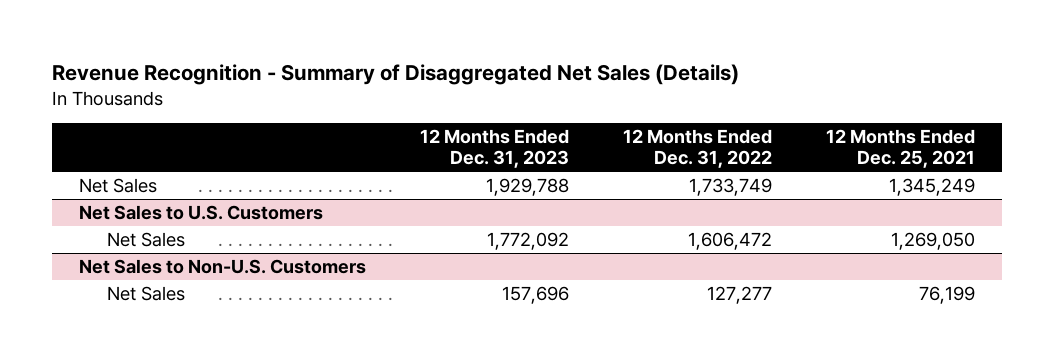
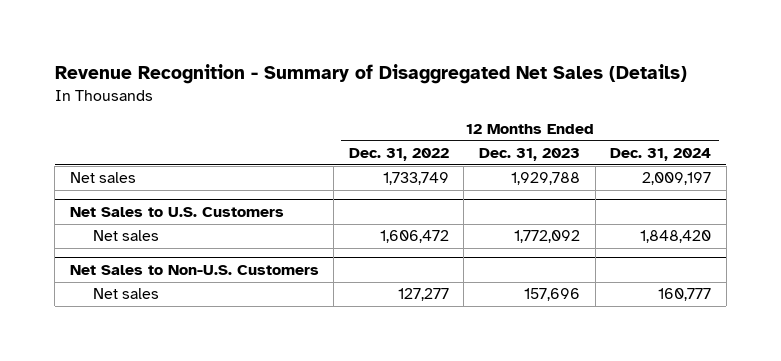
[826,128,976,169] 12 Months Ended Dec. 25, 2021 -> none
none -> [610,148,712,162] Dec. 31, 2024
[78,177,157,193] Net Sales -> [69,172,136,184] Net sales
[107,231,186,247] Net Sales -> [92,230,159,242] Net sales
[107,285,186,301] Net Sales -> [92,288,159,300] Net sales

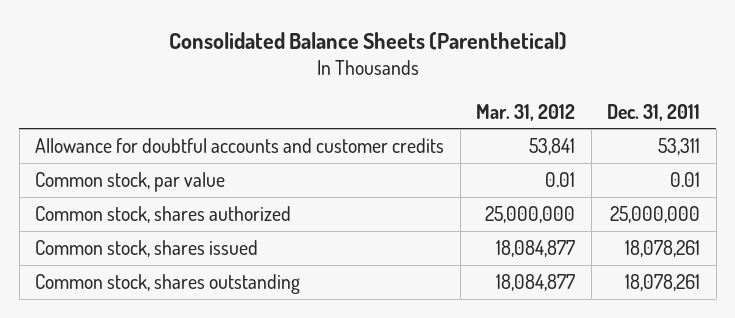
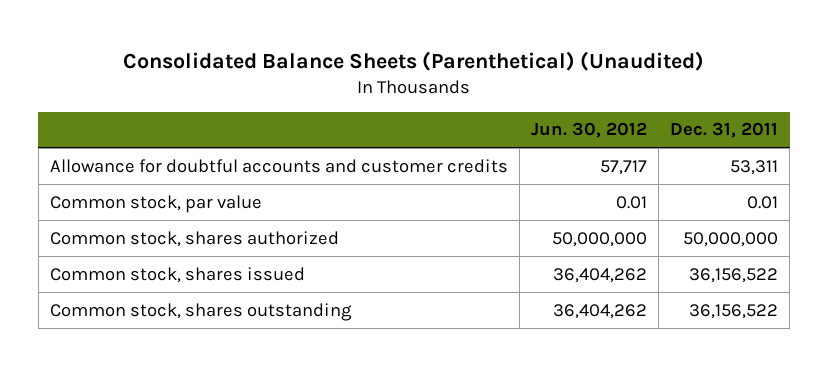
[168,32,567,51] Consolidated Balance Sheets (Parenthetical) -> [123,50,705,71] Consolidated Balance Sheets (Parenthetical) (Unaudited)
[476,103,576,121] Mar. 31, 2012 -> none
none -> [531,122,648,139] Jun. 30, 2012
[610,205,701,223] 25,000,000 -> [683,231,779,247] 50,000,000
[625,239,701,257] 18,078,261 -> [689,267,779,283] 36,156,522
[625,273,701,291] 18,078,261 -> [689,303,779,319] 36,156,522

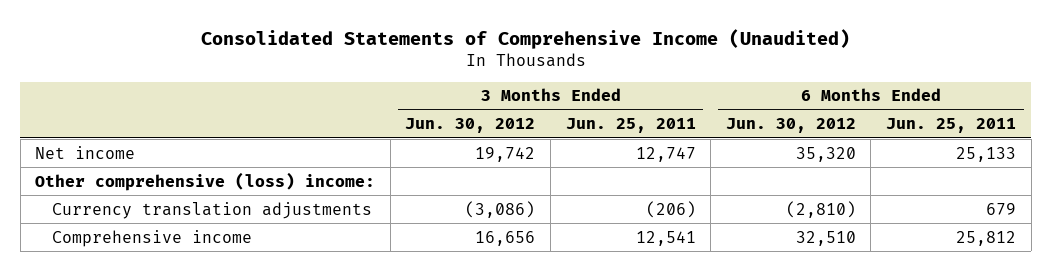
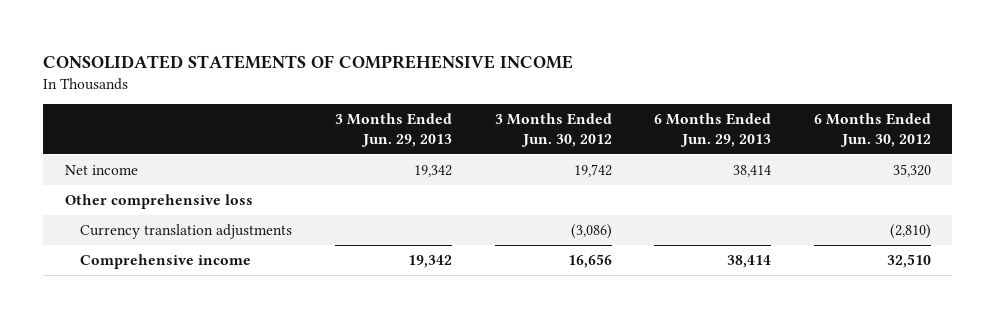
[200,28,850,49] Consolidated Statements of Comprehensive Income (Unaudited) -> [43,54,574,69] CONSOLIDATED STATEMENTS OF COMPREHENSIVE INCOME
[565,118,696,134] Jun. 25, 2011 -> none
[886,118,1017,134] Jun. 25, 2011 -> none
none -> [335,113,453,148] 3 Months Ended Jun. 29, 2013
none -> [654,113,772,148] 6 Months Ended Jun. 29, 2013
[35,171,376,191] Other comprehensive (loss) income: -> [64,194,253,210] Other comprehensive loss

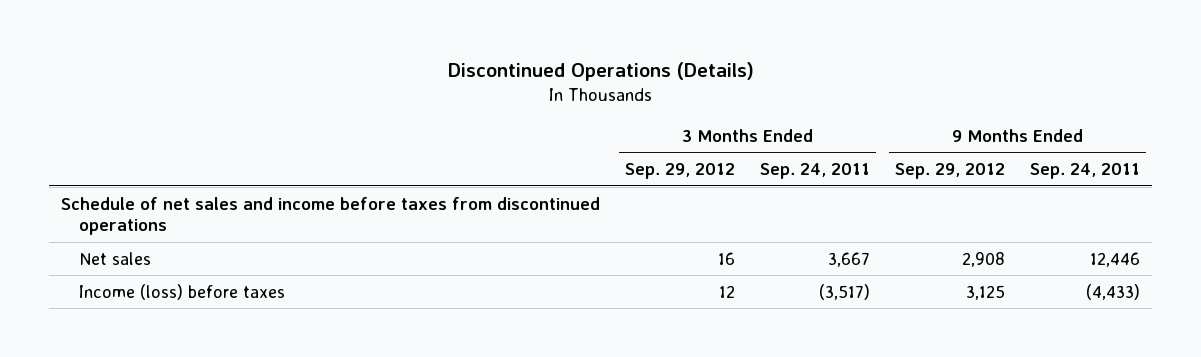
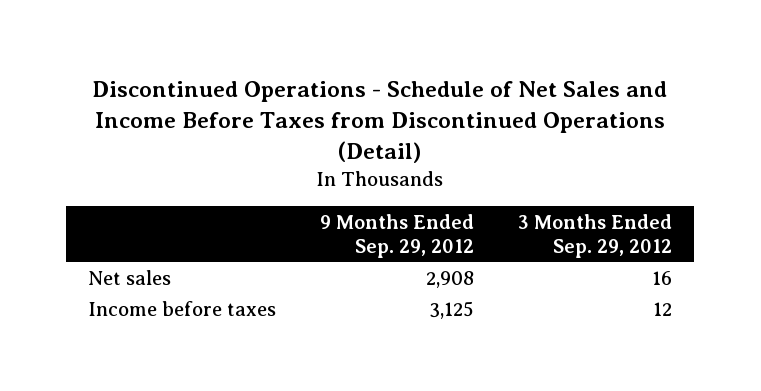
[447,61,754,81] Discontinued Operations (Details) -> [92,81,668,164] Discontinued Operations - Schedule of Net Sales and Income Before Taxes from Discontinued Operations (Detail)
[760,163,871,180] Sep. 24, 2011 -> none
[1030,163,1141,180] Sep. 24, 2011 -> none
[61,196,601,236] Schedule of net sales and income before taxes from discontinued operations -> none
[79,283,286,300] Income (loss) before taxes -> [88,301,277,317] Income before taxes

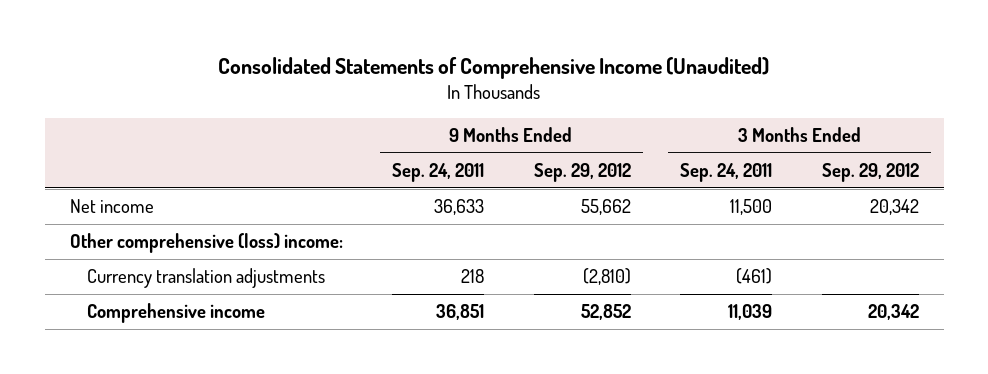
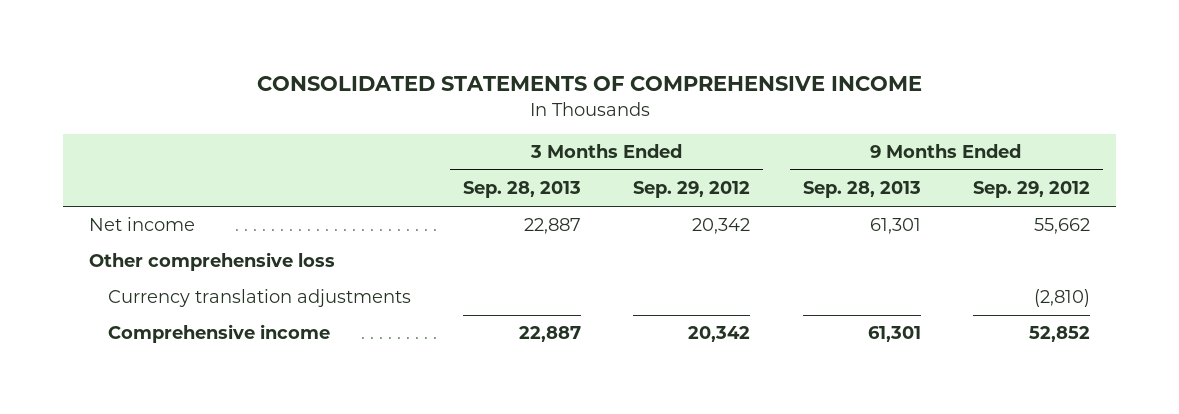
[218,56,770,79] Consolidated Statements of Comprehensive Income (Unaudited) -> [256,76,922,92] CONSOLIDATED STATEMENTS OF COMPREHENSIVE INCOME
[392,163,485,183] Sep. 24, 2011 -> none
[680,163,773,183] Sep. 24, 2011 -> none
none -> [462,181,581,199] Sep. 28, 2013
none -> [802,181,921,199] Sep. 28, 2013
[69,233,343,254] Other comprehensive (loss) income: -> [89,252,336,272] Other comprehensive loss

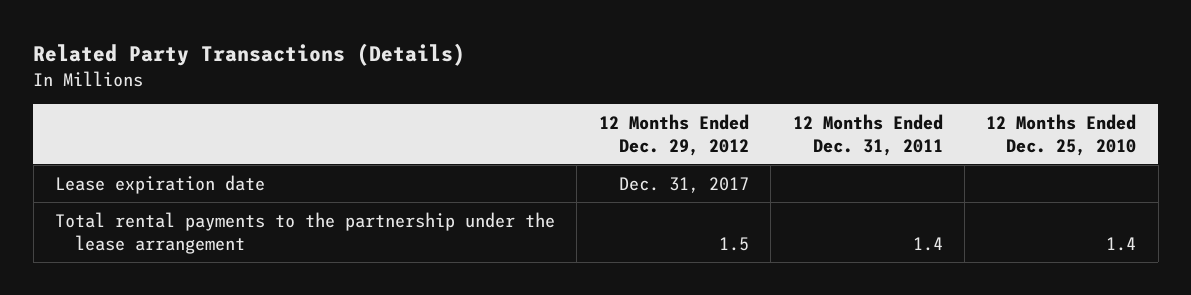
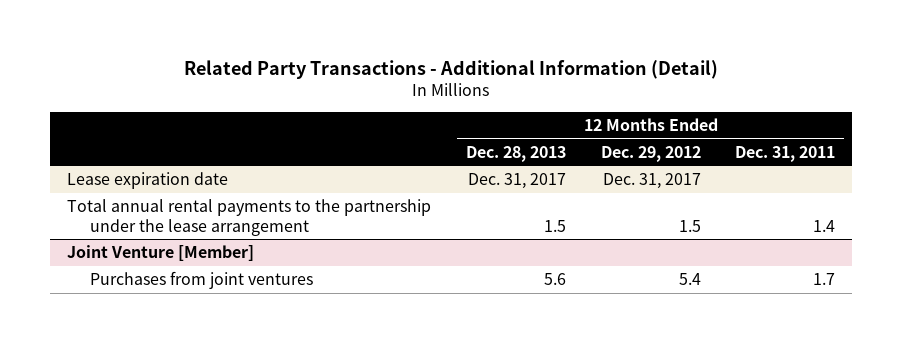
[33,43,466,67] Related Party Transactions (Details) -> [184,59,719,79] Related Party Transactions - Additional Information (Detail)
[986,114,1137,156] 12 Months Ended Dec. 25, 2010 -> none
none -> [465,145,566,162] Dec. 28, 2013
[55,211,556,254] Total rental payments to the partnership under the lease arrangement -> [67,199,432,236] Total annual rental payments to the partnership under the lease arrangement
none -> [67,245,255,262] Joint Venture [Member]
none -> [89,271,313,290] Purchases from joint ventures

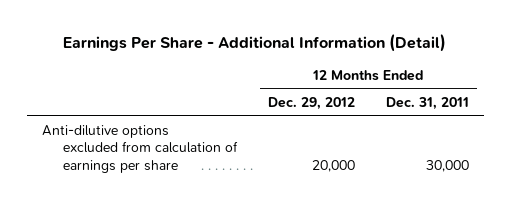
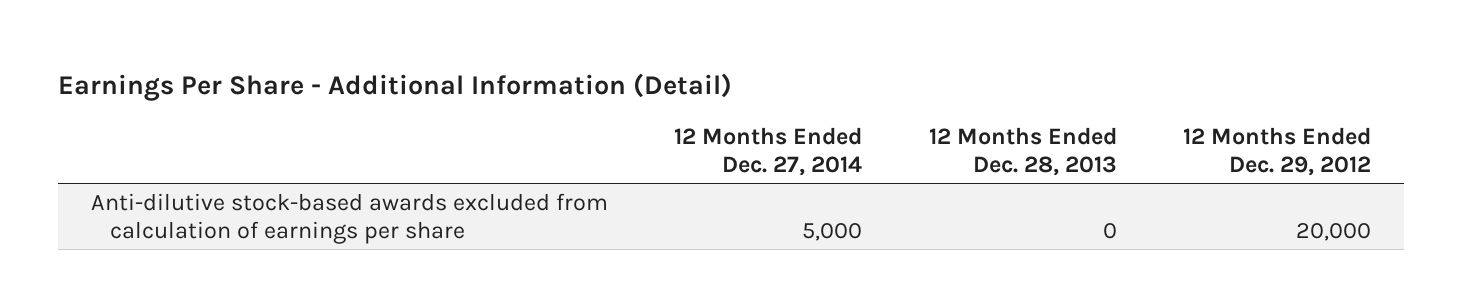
[385,97,469,111] Dec. 31, 2011 -> none
none -> [674,126,863,177] 12 Months Ended Dec. 27, 2014
none -> [928,126,1117,177] 12 Months Ended Dec. 28, 2013
[42,125,239,173] Anti-dilutive options excluded from calculation of earnings per share -> [91,192,609,245] Anti-dilutive stock-based awards excluded from calculation of earnings per share

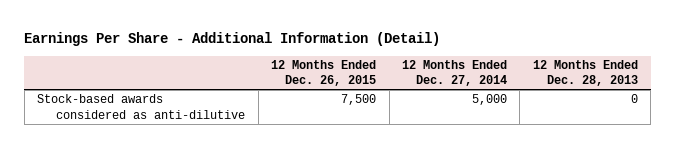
[1183,126,1372,177] 12 Months Ended Dec. 29, 2012 -> none
none -> [271,60,377,87] 12 Months Ended Dec. 26, 2015
[91,192,609,245] Anti-dilutive stock-based awards excluded from calculation of earnings per share -> [37,94,246,119] Stock-based awards considered as anti-dilutive

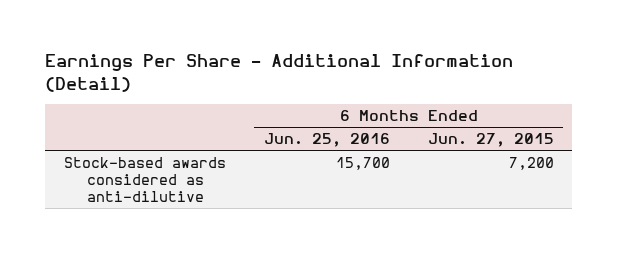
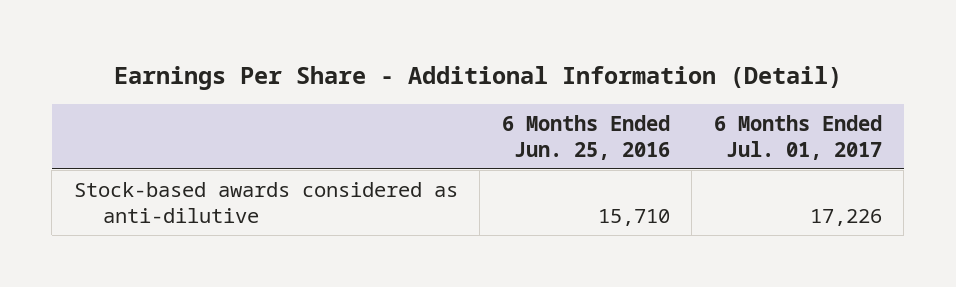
[427,133,554,148] Jun. 27, 2015 -> none
none -> [713,114,882,160] 6 Months Ended Jul. 01, 2017
[335,156,390,170] 15,700 -> [597,208,670,226] 15,710

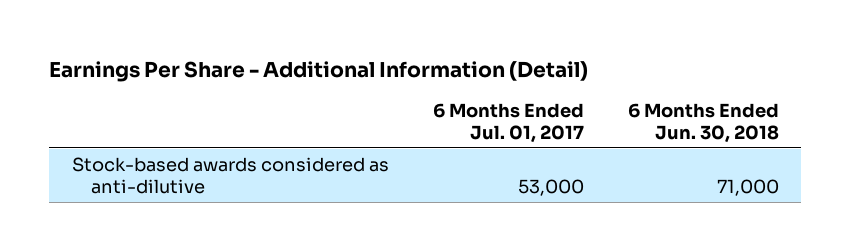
[501,114,670,160] 6 Months Ended Jun. 25, 2016 -> none
none -> [627,103,779,144] 6 Months Ended Jun. 30, 2018
[809,208,882,226] 17,226 -> [517,178,584,196] 53,000

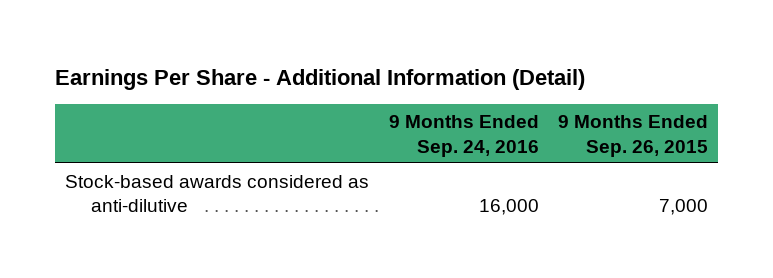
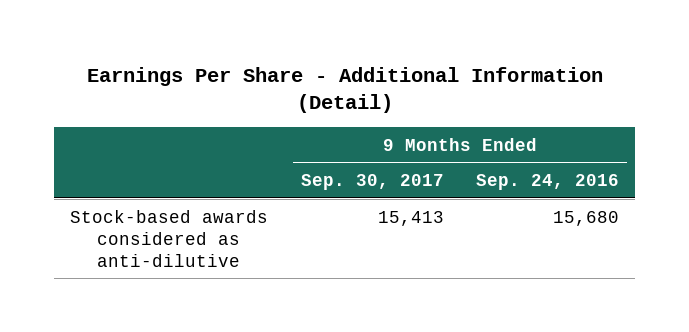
[557,114,708,157] 9 Months Ended Sep. 26, 2015 -> none
none -> [300,173,444,190] Sep. 30, 2017
[478,199,539,216] 16,000 -> [552,210,619,226] 15,680

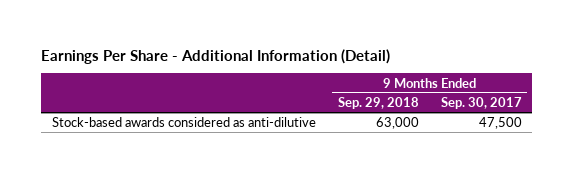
[475,173,619,190] Sep. 24, 2016 -> none
none -> [337,96,419,109] Sep. 29, 2018
[377,210,444,226] 15,413 -> [478,117,522,130] 47,500

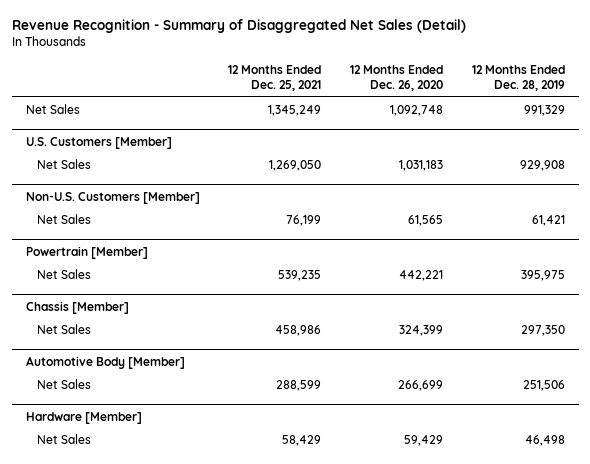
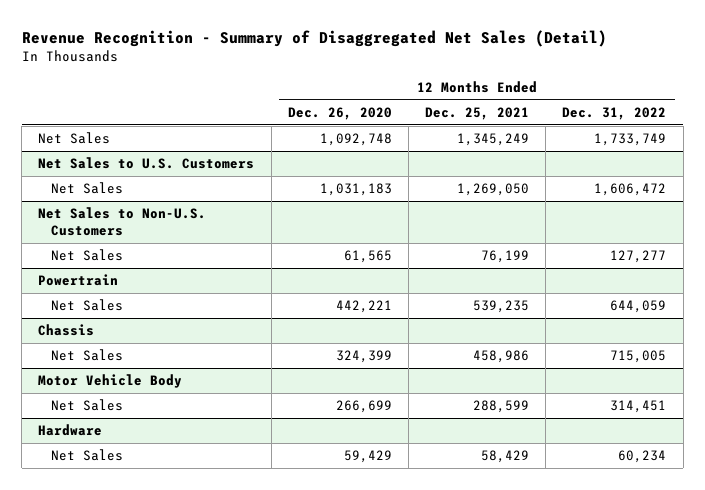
[471,65,565,92] 12 Months Ended Dec. 28, 2019 -> none
none -> [562,106,667,120] Dec. 31, 2022
[25,136,172,149] U.S. Customers [Member] -> [38,157,255,170] Net Sales to U.S. Customers
[25,191,200,204] Non-U.S. Customers [Member] -> [38,207,207,237] Net Sales to Non-U.S. Customers
[25,245,148,259] Powertrain [Member] -> [38,274,119,287] Powertrain
[25,300,129,314] Chassis [Member] -> [38,324,95,337] Chassis
[25,355,185,369] Automotive Body [Member] -> none
none -> [38,374,183,389] Motor Vehicle Body
[25,411,142,424] Hardware [Member] -> [38,424,103,437] Hardware

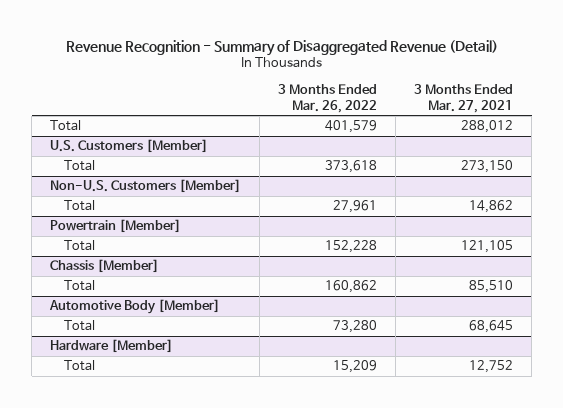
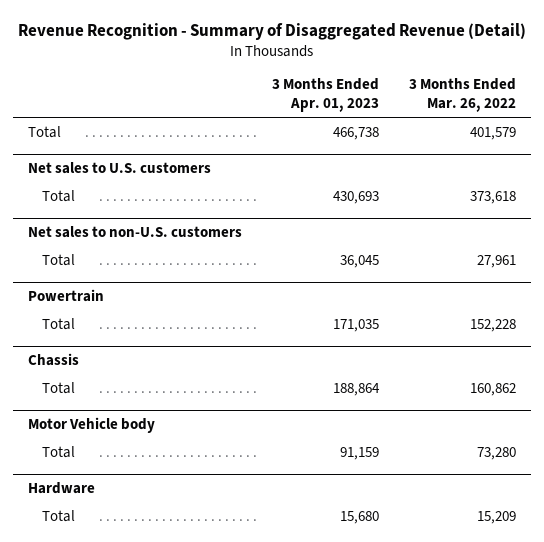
[414,84,514,113] 3 Months Ended Mar. 27, 2021 -> none
none -> [271,78,379,113] 3 Months Ended Apr. 01, 2023
[50,139,209,154] U.S. Customers [Member] -> [27,162,211,175] Net sales to U.S. customers
[50,179,242,194] Non-U.S. Customers [Member] -> [27,226,242,239] Net sales to non-U.S. customers
[50,219,182,234] Powertrain [Member] -> [27,289,104,303] Powertrain
[50,259,160,274] Chassis [Member] -> [27,353,79,367] Chassis
[49,299,221,315] Automotive Body [Member] -> none
none -> [27,417,155,434] Motor Vehicle body
[50,339,174,354] Hardware [Member] -> [27,482,95,495] Hardware

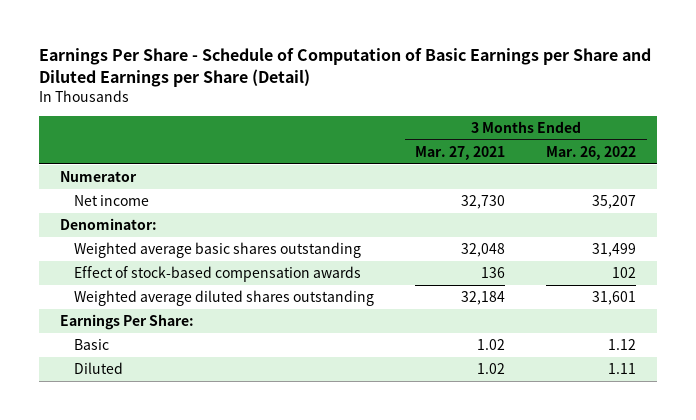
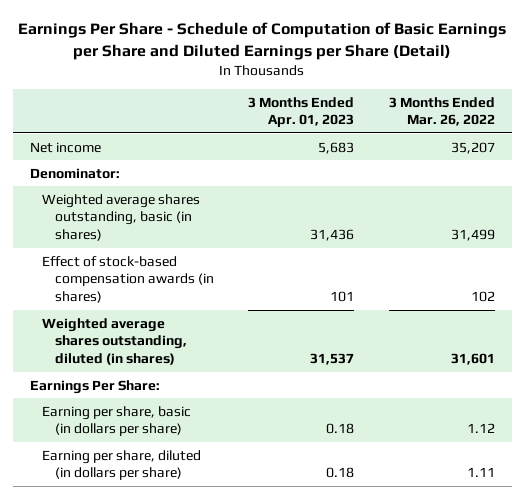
[415,146,506,161] Mar. 27, 2021 -> none
none -> [248,96,355,128] 3 Months Ended Apr. 01, 2023
[59,171,137,183] Numerator -> none
[74,242,362,259] Weighted average basic shares outstanding -> [42,193,201,242] Weighted average shares outstanding, basic (in shares)
[74,266,362,283] Effect of stock-based compensation awards -> [42,255,214,304] Effect of stock-based compensation awards (in shares)
[74,290,375,307] Weighted average diluted shares outstanding -> [42,317,187,366] Weighted average shares outstanding, diluted (in shares)
[74,339,110,351] Basic -> [42,405,192,437] Earning per share, basic (in dollars per share)
[74,362,124,375] Diluted -> [42,449,202,481] Earning per share, diluted (in dollars per share)

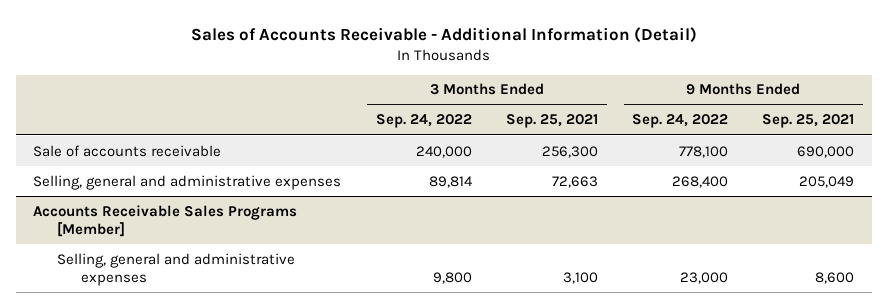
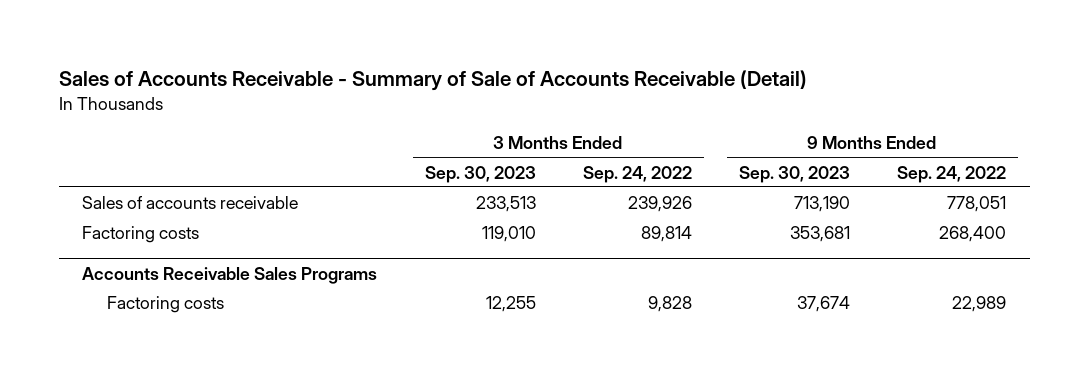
[190,26,697,43] Sales of Accounts Receivable - Additional Information (Detail) -> [58,70,807,92] Sales of Accounts Receivable - Summary of Sale of Accounts Receivable (Detail)
[505,114,598,129] Sep. 25, 2021 -> none
[762,114,855,129] Sep. 25, 2021 -> none
none -> [424,165,536,183] Sep. 30, 2023
none -> [738,165,850,183] Sep. 30, 2023
[57,252,296,286] Selling, general and administrative expenses -> none
[33,144,222,157] Sale of accounts receivable -> [82,196,299,210] Sales of accounts receivable
[415,145,472,158] 240,000 -> [627,196,692,213] 239,926
[679,145,729,158] 778,100 -> [947,196,1007,213] 778,051
[33,174,342,190] Selling, general and administrative expenses -> [82,226,200,244] Factoring costs
[33,204,298,237] Accounts Receivable Sales Programs [Member] -> [82,267,378,285] Accounts Receivable Sales Programs
none -> [106,296,224,314] Factoring costs

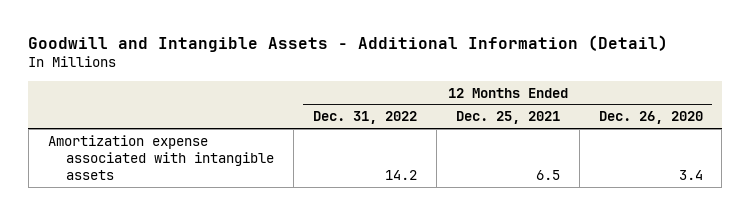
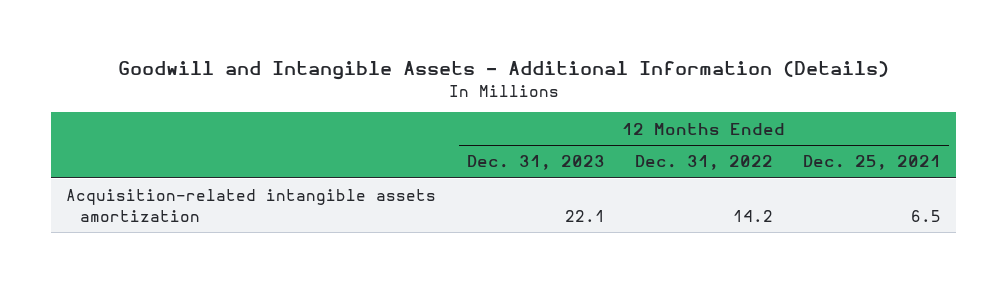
[28,35,669,53] Goodwill and Intangible Assets - Additional Information (Detail) -> [117,61,889,81] Goodwill and Intangible Assets - Additional Information (Details)
[598,111,703,125] Dec. 26, 2020 -> none
none -> [466,155,605,171] Dec. 31, 2023
[47,134,275,181] Amortization expense associated with intangible assets -> [66,189,437,222] Acquisition-related intangible assets amortization

